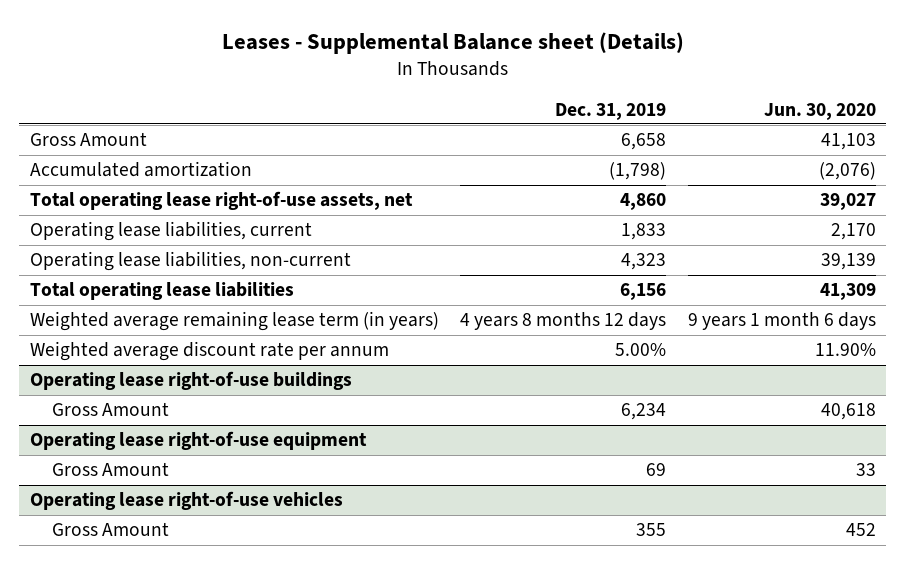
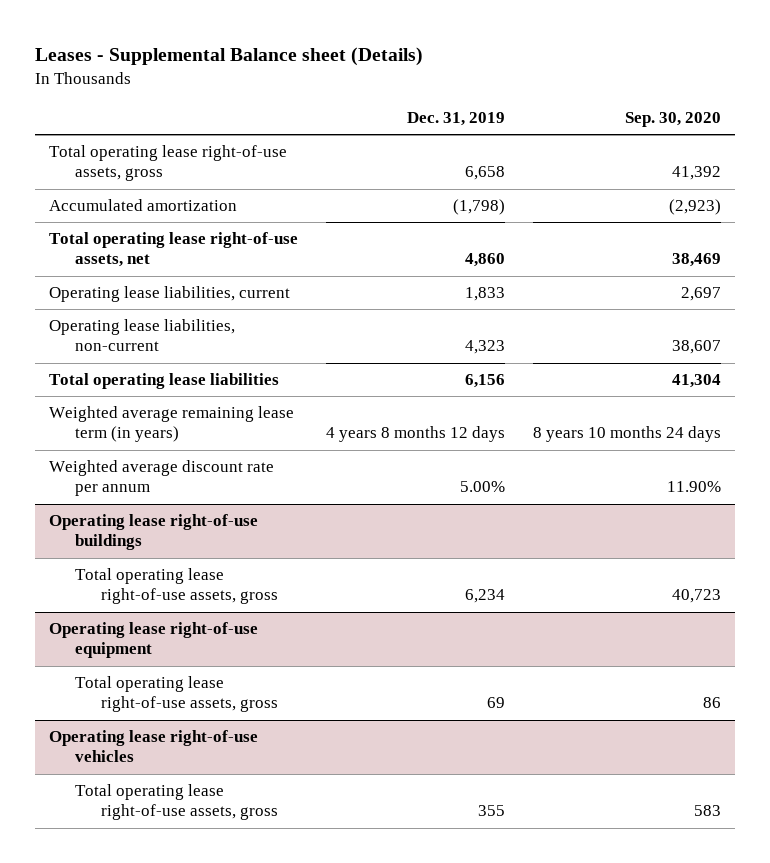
[763,102,876,120] Jun. 30, 2020 -> none
none -> [625,112,722,128] Sep. 30, 2020
[29,132,147,147] Gross Amount -> [49,145,288,182] Total operating lease right-of-use assets, gross
[52,402,170,417] Gross Amount -> [75,568,279,605] Total operating lease right-of-use assets, gross
[52,462,170,477] Gross Amount -> [75,676,279,713] Total operating lease right-of-use assets, gross
[52,522,170,537] Gross Amount -> [75,784,279,821] Total operating lease right-of-use assets, gross

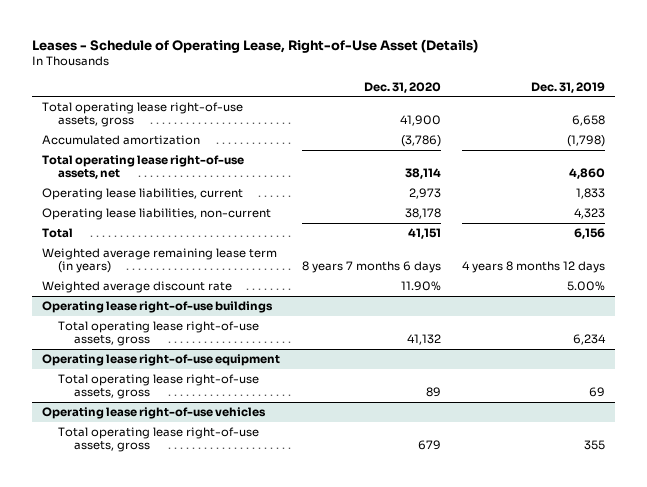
[35,47,424,67] Leases - Supplemental Balance sheet (Details) -> [31,38,478,53] Leases - Schedule of Operating Lease, Right-of-Use Asset (Details)
[625,112,722,128] Sep. 30, 2020 -> none
none -> [363,81,441,93] Dec. 31, 2020
[49,373,280,390] Total operating lease liabilities -> [42,227,74,238] Total
[49,460,275,497] Weighted average discount rate per annum -> [42,280,233,293] Weighted average discount rate

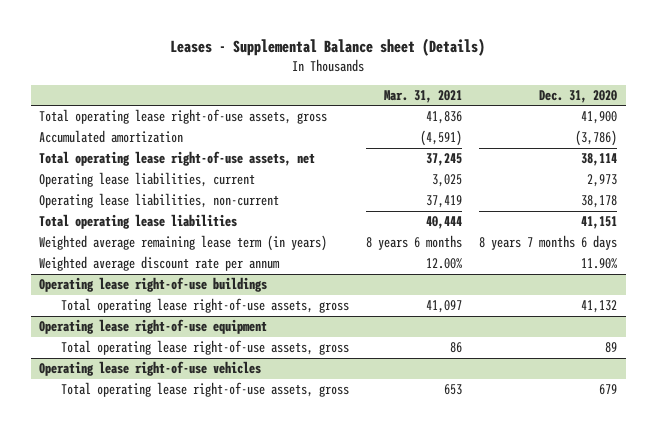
[31,38,478,53] Leases - Schedule of Operating Lease, Right-of-Use Asset (Details) -> [170,38,486,57] Leases - Supplemental Balance sheet (Details)
[530,81,605,93] Dec. 31, 2019 -> none
none -> [384,89,463,103] Mar. 31, 2021
[42,227,74,238] Total -> [39,214,238,230] Total operating lease liabilities
[42,280,233,293] Weighted average discount rate -> [39,256,281,272] Weighted average discount rate per annum

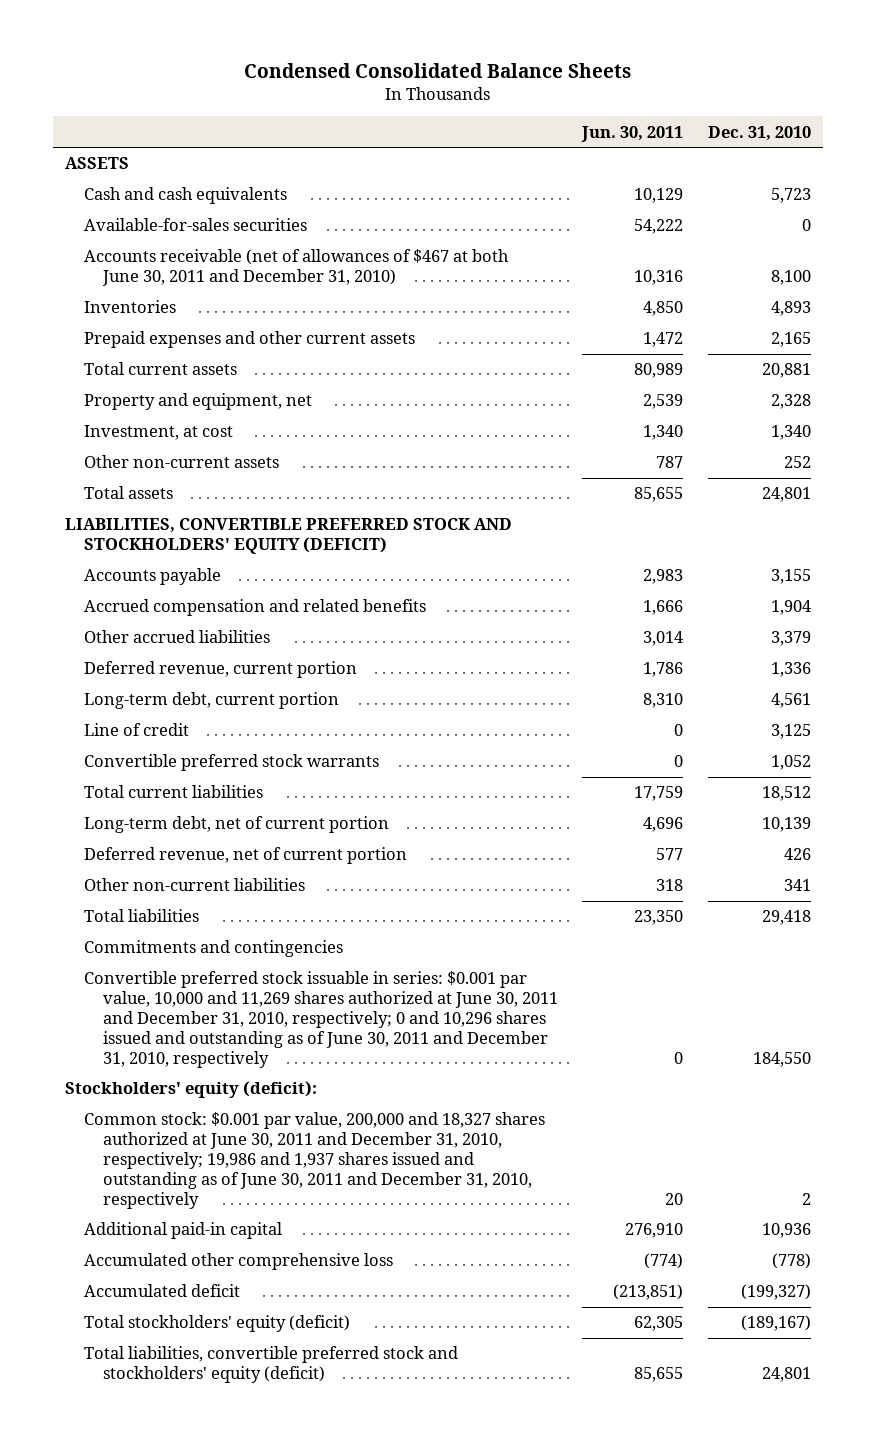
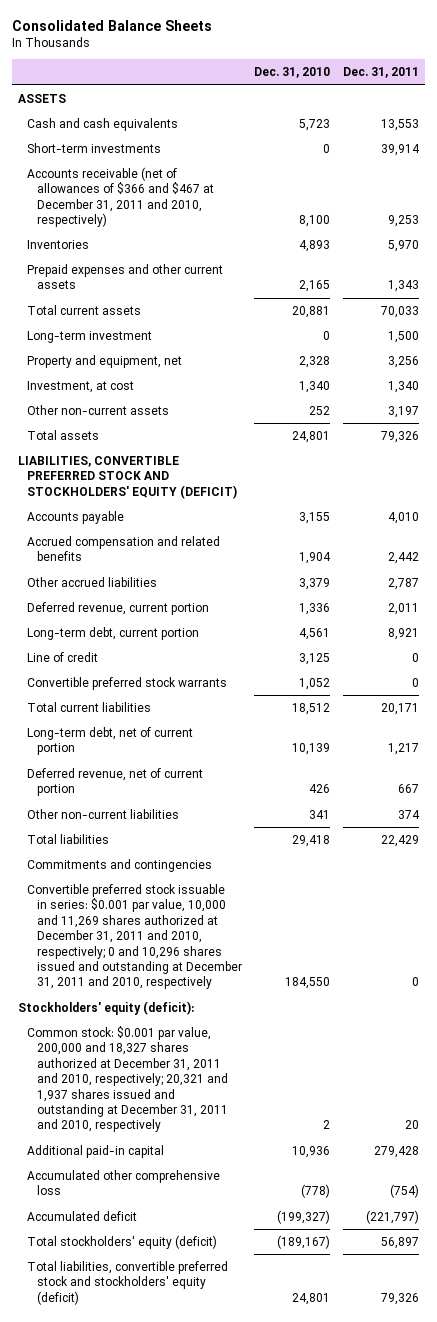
[244,62,632,78] Condensed Consolidated Balance Sheets -> [11,19,212,31] Consolidated Balance Sheets
[581,125,684,142] Jun. 30, 2011 -> none
none -> [343,67,420,79] Dec. 31, 2011
[83,218,307,232] Available-for-sales securities -> none
none -> [27,142,162,153] Short-term investments
[83,249,509,287] Accounts receivable (net of allowances of $467 at both June 30, 2011 and December 31, 2010) -> [27,166,214,228] Accounts receivable (net of allowances of $366 and $467 at December 31, 2011 and 2010, respectively)
none -> [27,330,153,343] Long-term investment
[83,971,558,1068] Convertible preferred stock issuable in series: $0.001 par value, 10,000 and 11,269 shares authorized at June 30, 2011 and December 31, 2010, respectively; 0 and 10,296 shares issued and outstanding as of June 30, 2011 and December 31, 2010, respectively -> [27,883,242,990] Convertible preferred stock issuable in series: $0.001 par value, 10,000 and 11,269 shares authorized at December 31, 2011 and 2010, respectively; 0 and 10,296 shares issued and outstanding at December 31, 2011 and 2010, respectively
[83,1112,545,1209] Common stock: $0.001 par value, 200,000 and 18,327 shares authorized at June 30, 2011 and December 31, 2010, respectively; 19,986 and 1,937 shares issued and outstanding as of June 30, 2011 and December 31, 2010, respectively -> [27,1025,228,1133] Common stock: $0.001 par value, 200,000 and 18,327 shares authorized at December 31, 2011 and 2010, respectively; 20,321 and 1,937 shares issued and outstanding at December 31, 2011 and 2010, respectively

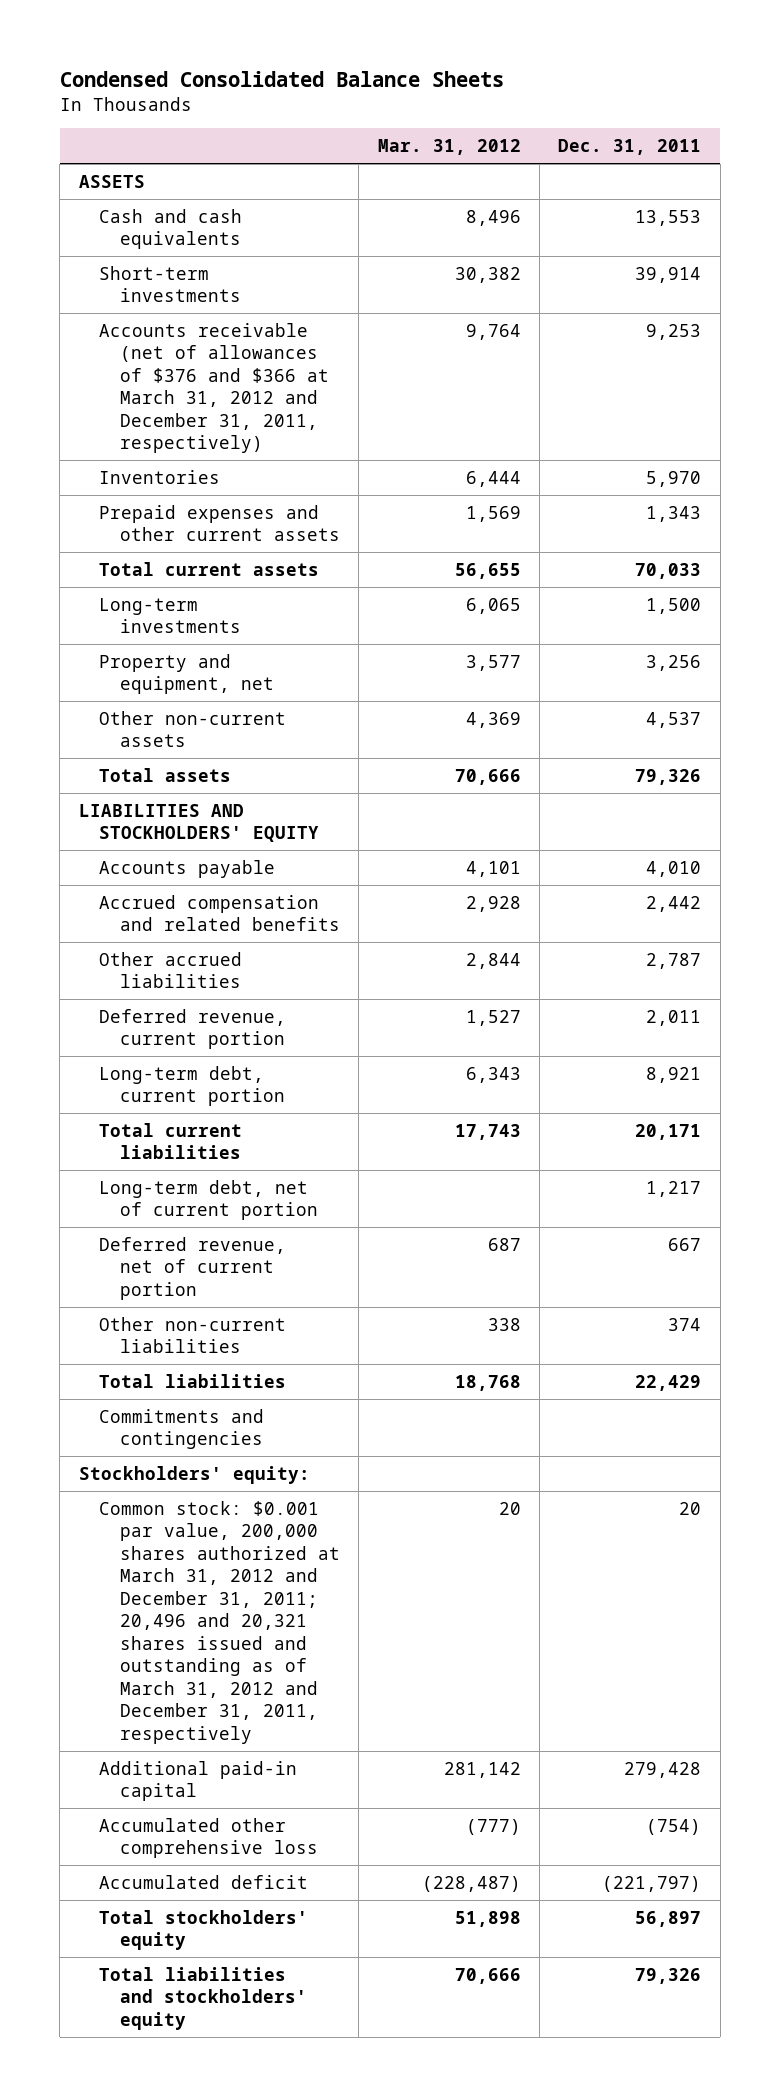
[11,19,212,31] Consolidated Balance Sheets -> [59,71,504,88] Condensed Consolidated Balance Sheets
[254,67,331,79] Dec. 31, 2010 -> none
none -> [377,139,521,156] Mar. 31, 2012
[27,166,214,228] Accounts receivable (net of allowances of $366 and $467 at December 31, 2011 and 2010, respectively) -> [99,322,330,454] Accounts receivable (net of allowances of $376 and $366 at March 31, 2012 and December 31, 2011, respectively)
[27,330,153,343] Long-term investment -> [99,597,242,634] Long-term investments
[27,380,135,393] Investment, at cost -> none
[388,405,420,418] 3,197 -> [646,711,702,728] 4,537
[18,455,238,499] LIABILITIES, CONVERTIBLE PREFERRED STOCK AND STOCKHOLDERS' EQUITY (DEFICIT) -> [78,803,320,843] LIABILITIES AND STOCKHOLDERS' EQUITY
[27,651,99,662] Line of credit -> none
[27,676,228,690] Convertible preferred stock warrants -> none
[27,883,242,990] Convertible preferred stock issuable in series: $0.001 par value, 10,000 and 11,269 shares authorized at December 31, 2011 and 2010, respectively; 0 and 10,296 shares issued and outstanding at December 31, 2011 and 2010, respectively -> none
[18,1000,195,1015] Stockholders' equity (deficit): -> [78,1465,310,1484] Stockholders' equity:
[27,1025,228,1133] Common stock: $0.001 par value, 200,000 and 18,327 shares authorized at December 31, 2011 and 2010, respectively; 20,321 and 1,937 shares issued and outstanding at December 31, 2011 and 2010, respectively -> [99,1500,341,1744] Common stock: $0.001 par value, 200,000 shares authorized at March 31, 2012 and December 31, 2011; 20,496 and 20,321 shares issued and outstanding as of March 31, 2012 and December 31, 2011, respectively
[27,1234,218,1249] Total stockholders' equity (deficit) -> [99,1909,309,1951] Total stockholders' equity
[27,1260,229,1305] Total liabilities, convertible preferred stock and stockholders' equity (deficit) -> [99,1966,308,2030] Total liabilities and stockholders' equity

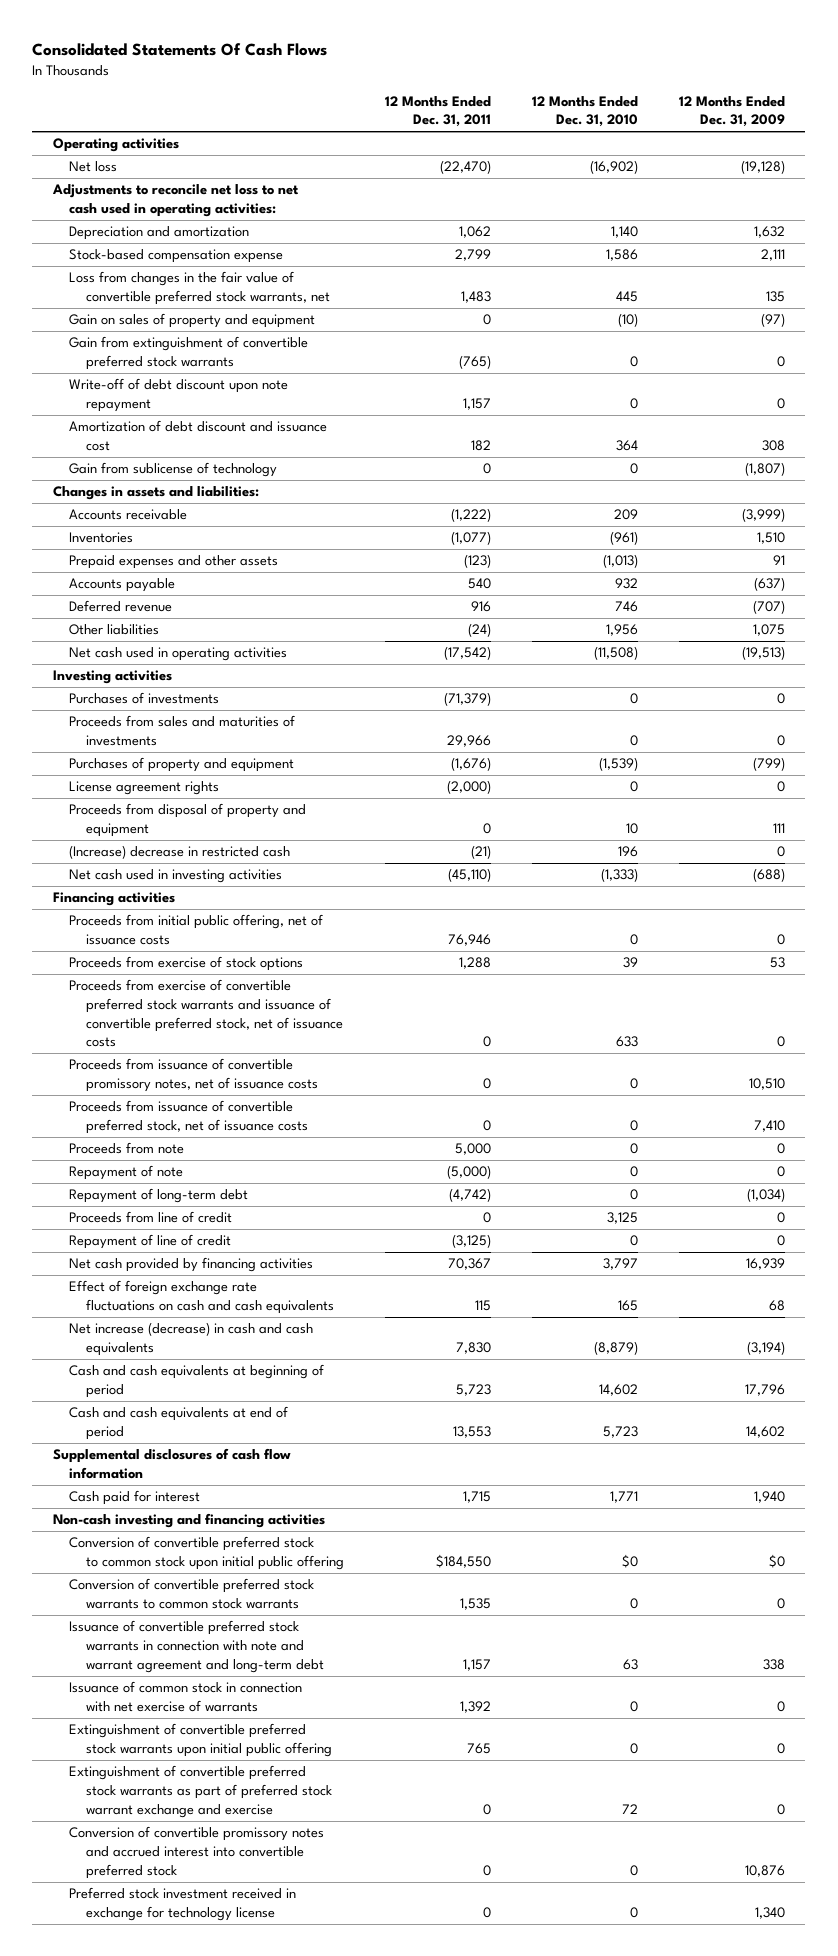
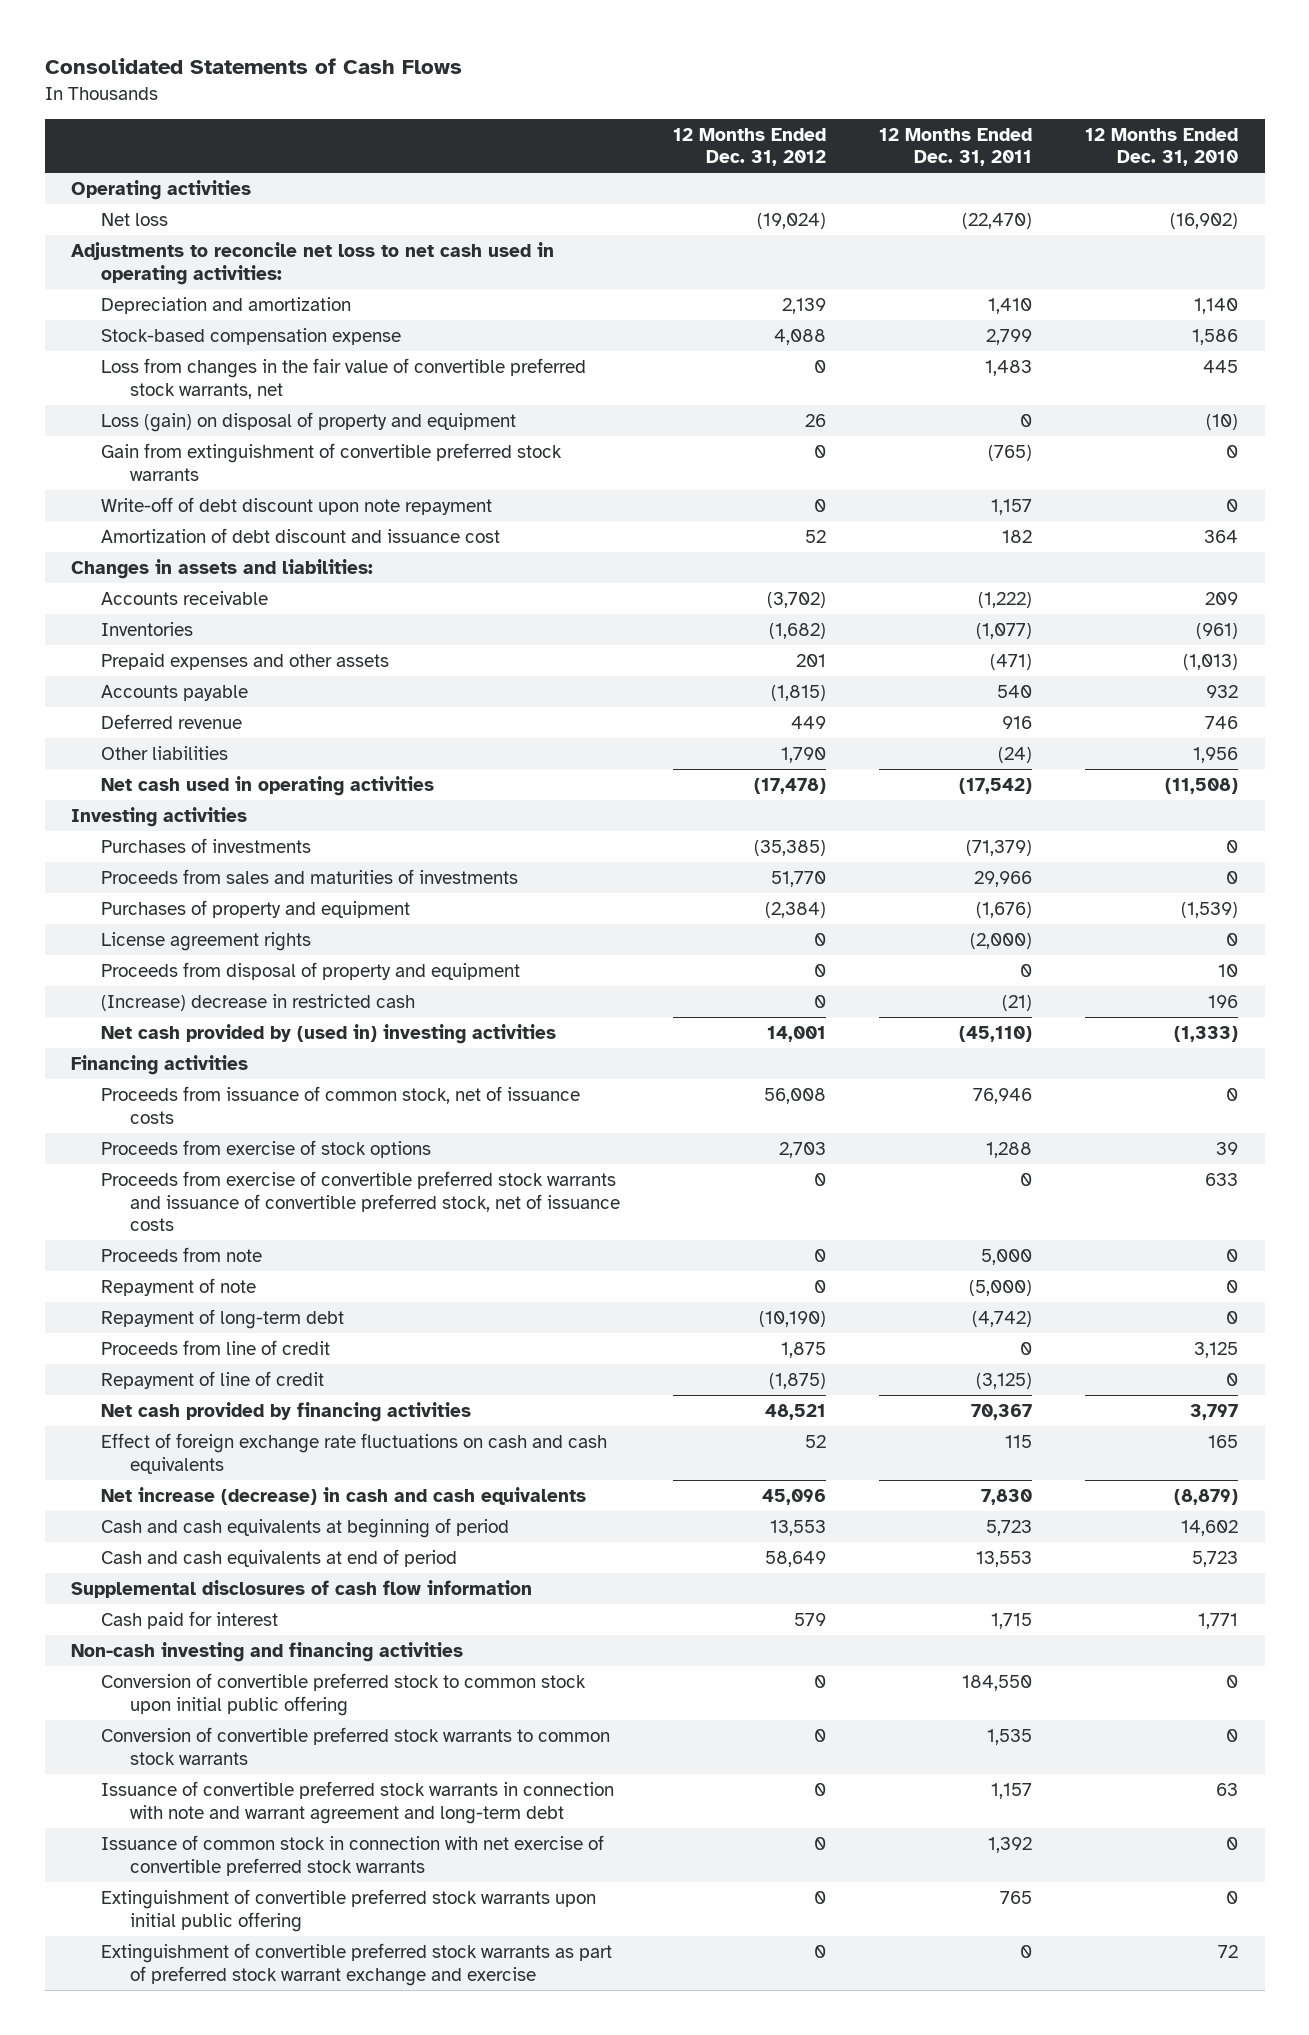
[32,42,328,56] Consolidated Statements Of Cash Flows -> [44,58,462,75] Consolidated Statements of Cash Flows
[678,95,785,128] 12 Months Ended Dec. 31, 2009 -> none
none -> [672,127,826,167] 12 Months Ended Dec. 31, 2012
[458,226,491,239] 1,062 -> [987,297,1032,314] 1,410
[69,313,316,329] Gain on sales of property and equipment -> [100,411,516,432] Loss (gain) on disposal of property and equipment
[69,462,278,478] Gain from sublicense of technology -> none
[463,554,491,569] (123) -> [989,653,1032,670] (471)
[69,869,283,884] Net cash used in investing activities -> [100,1023,556,1044] Net cash provided by (used in) investing activities
[69,914,324,946] Proceeds from initial public offering, net of issuance costs -> [100,1085,580,1124] Proceeds from issuance of common stock, net of issuance costs
[69,1058,318,1093] Proceeds from issuance of convertible promissory notes, net of issuance costs -> none
[69,1100,308,1135] Proceeds from issuance of convertible preferred stock, net of issuance costs -> none
[435,1554,491,1569] $184,550 -> [961,1674,1032,1691] 184,550
[621,1554,638,1569] $0 -> [1225,1674,1238,1688] 0
[69,1681,303,1713] Issuance of common stock in connection with net exercise of warrants -> [100,1834,604,1876] Issuance of common stock in connection with net exercise of convertible preferred stock warrants
[69,1826,325,1879] Conversion of convertible promissory notes and accrued interest into convertible preferred stock -> none
[69,1887,297,1922] Preferred stock investment received in exchange for technology license -> none

